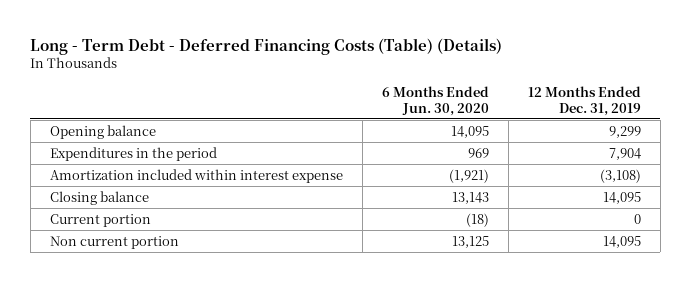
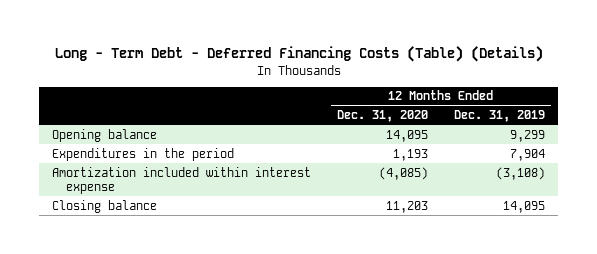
[381,86,489,116] 6 Months Ended Jun. 30, 2020 -> none
none -> [337,109,429,122] Dec. 31, 2020
[49,213,151,227] Current portion -> none
[49,235,179,249] Non current portion -> none

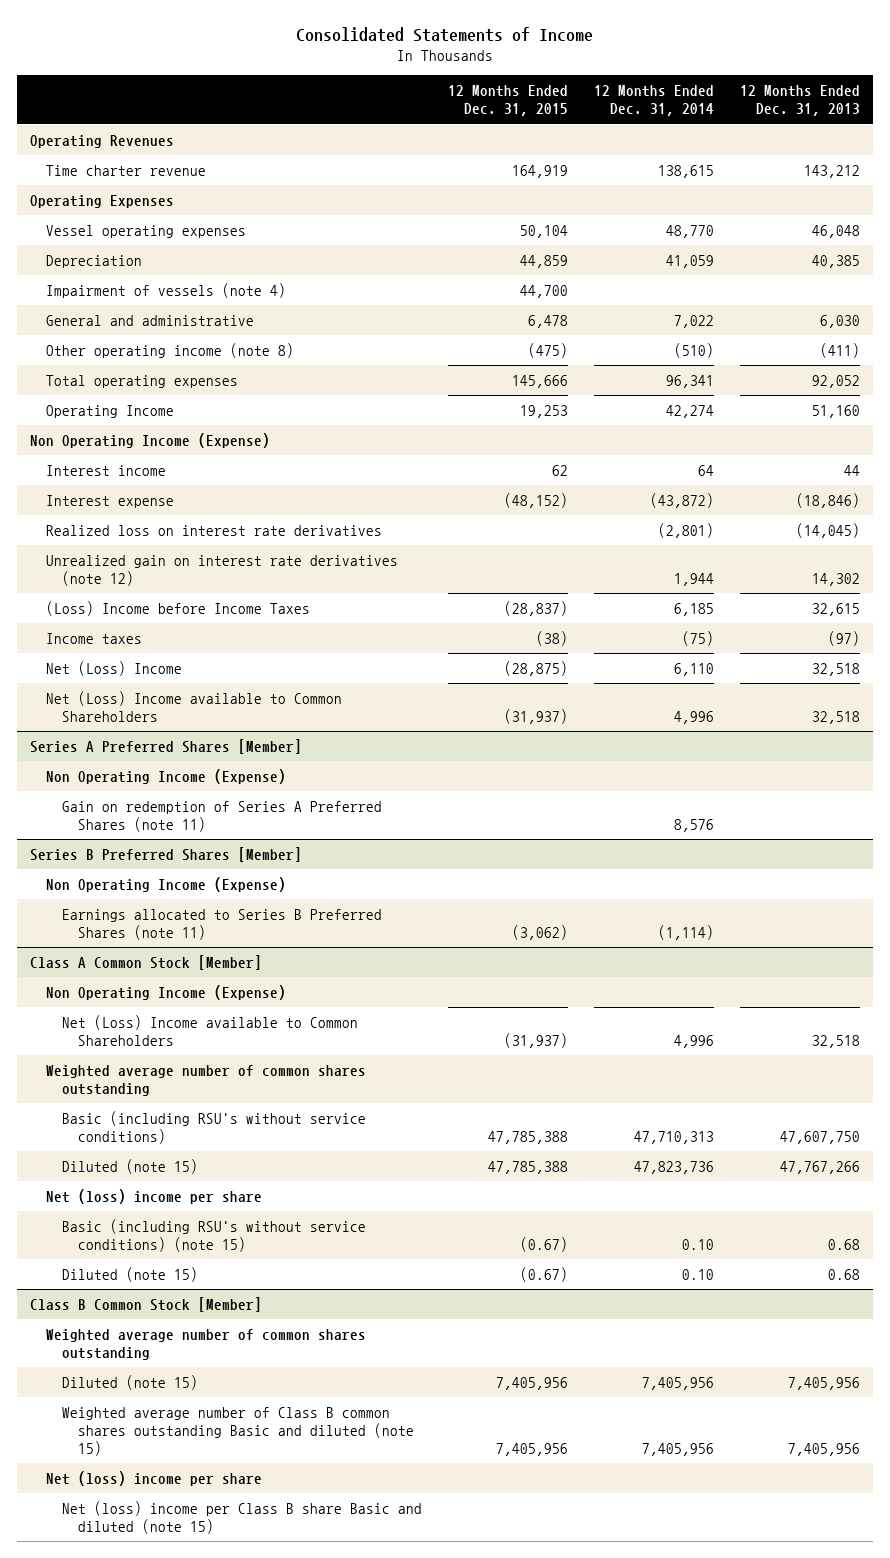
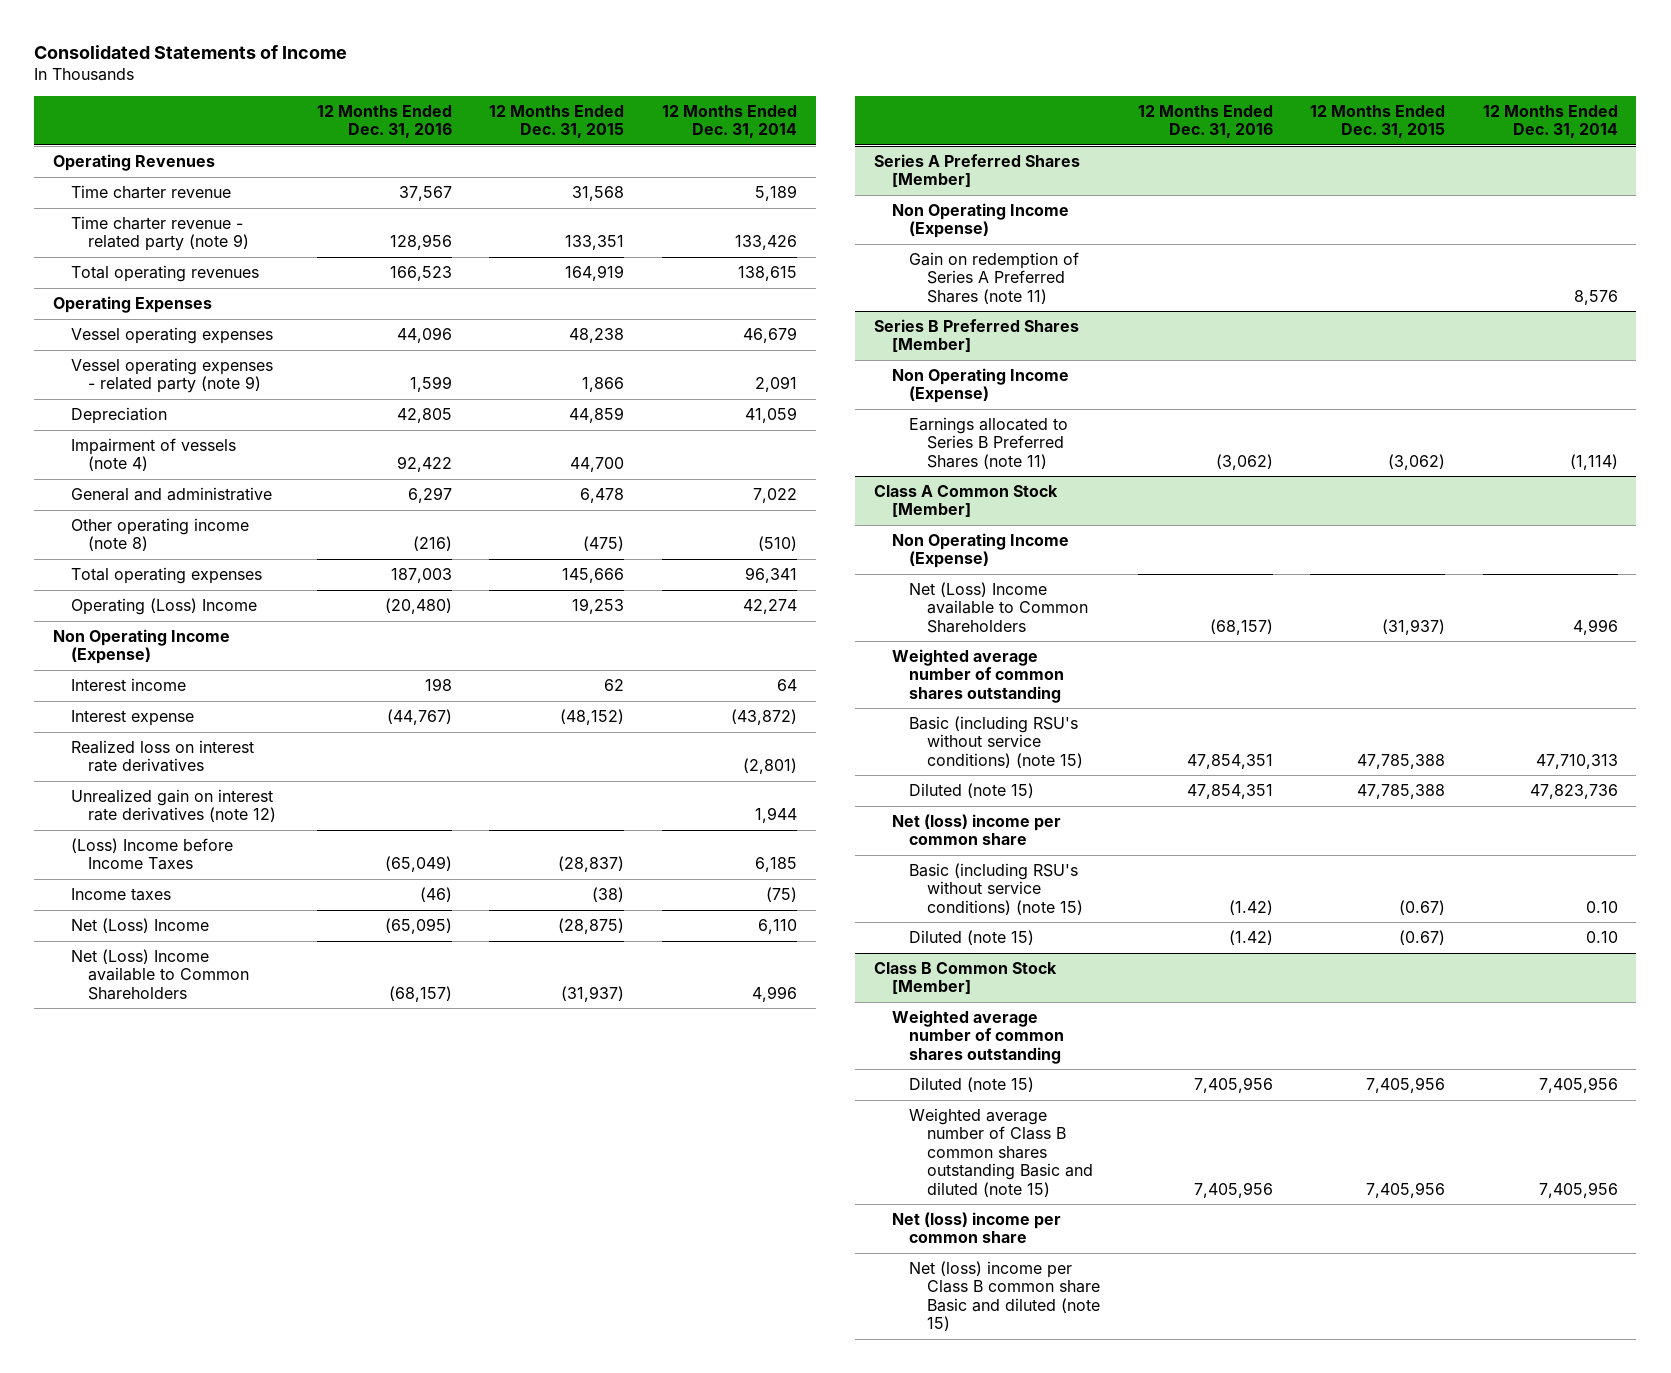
[739,85,860,117] 12 Months Ended Dec. 31, 2013 -> none
none -> [316,104,452,139] 12 Months Ended Dec. 31, 2016
[511,164,568,178] 164,919 -> [572,186,625,202] 31,568
[657,164,714,178] 138,615 -> [754,185,797,202] 5,189
none -> [70,216,250,252] Time charter revenue - related party (note 9)
none -> [70,265,259,283] Total operating revenues
[519,224,568,238] 50,104 -> [569,328,625,344] 48,238
[665,224,714,238] 48,770 -> [742,327,797,344] 46,679
none -> [70,358,273,394] Vessel operating expenses - related party (note 9)
[45,404,174,418] Operating Income -> [70,598,257,616] Operating (Loss) Income
[62,1110,367,1144] Basic (including RSU's without service conditions) -> [909,716,1084,768] Basic (including RSU's without service conditions) (note 15)
[45,1188,262,1204] Net (loss) income per share -> [891,814,1061,846] Net (loss) income per common share
[45,1470,262,1486] Net (loss) income per share -> [891,1212,1061,1244] Net (loss) income per common share
[62,1500,423,1534] Net (loss) income per Class B share Basic and diluted (note 15) -> [909,1261,1101,1332] Net (loss) income per Class B common share Basic and diluted (note 15)

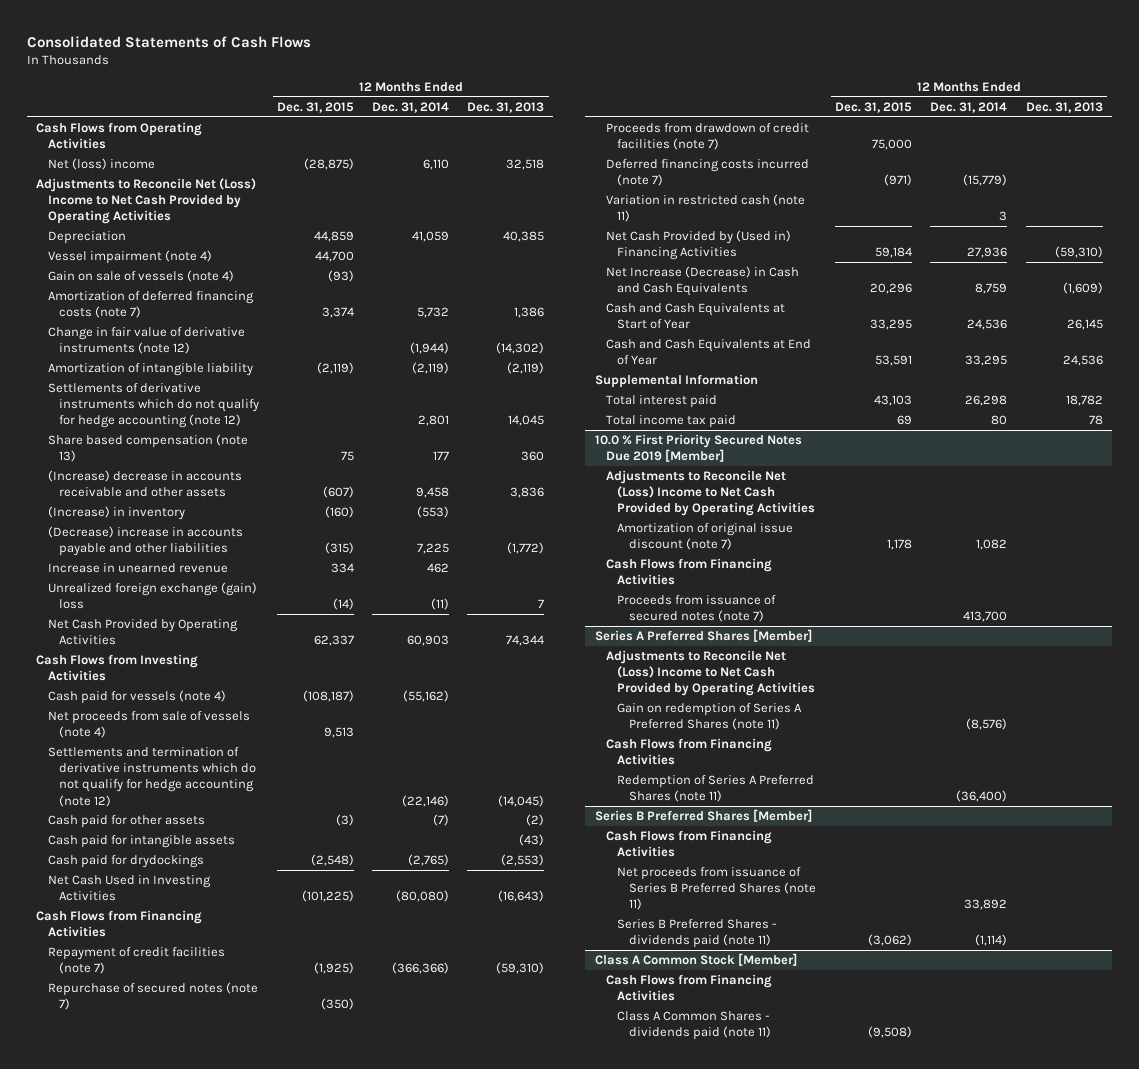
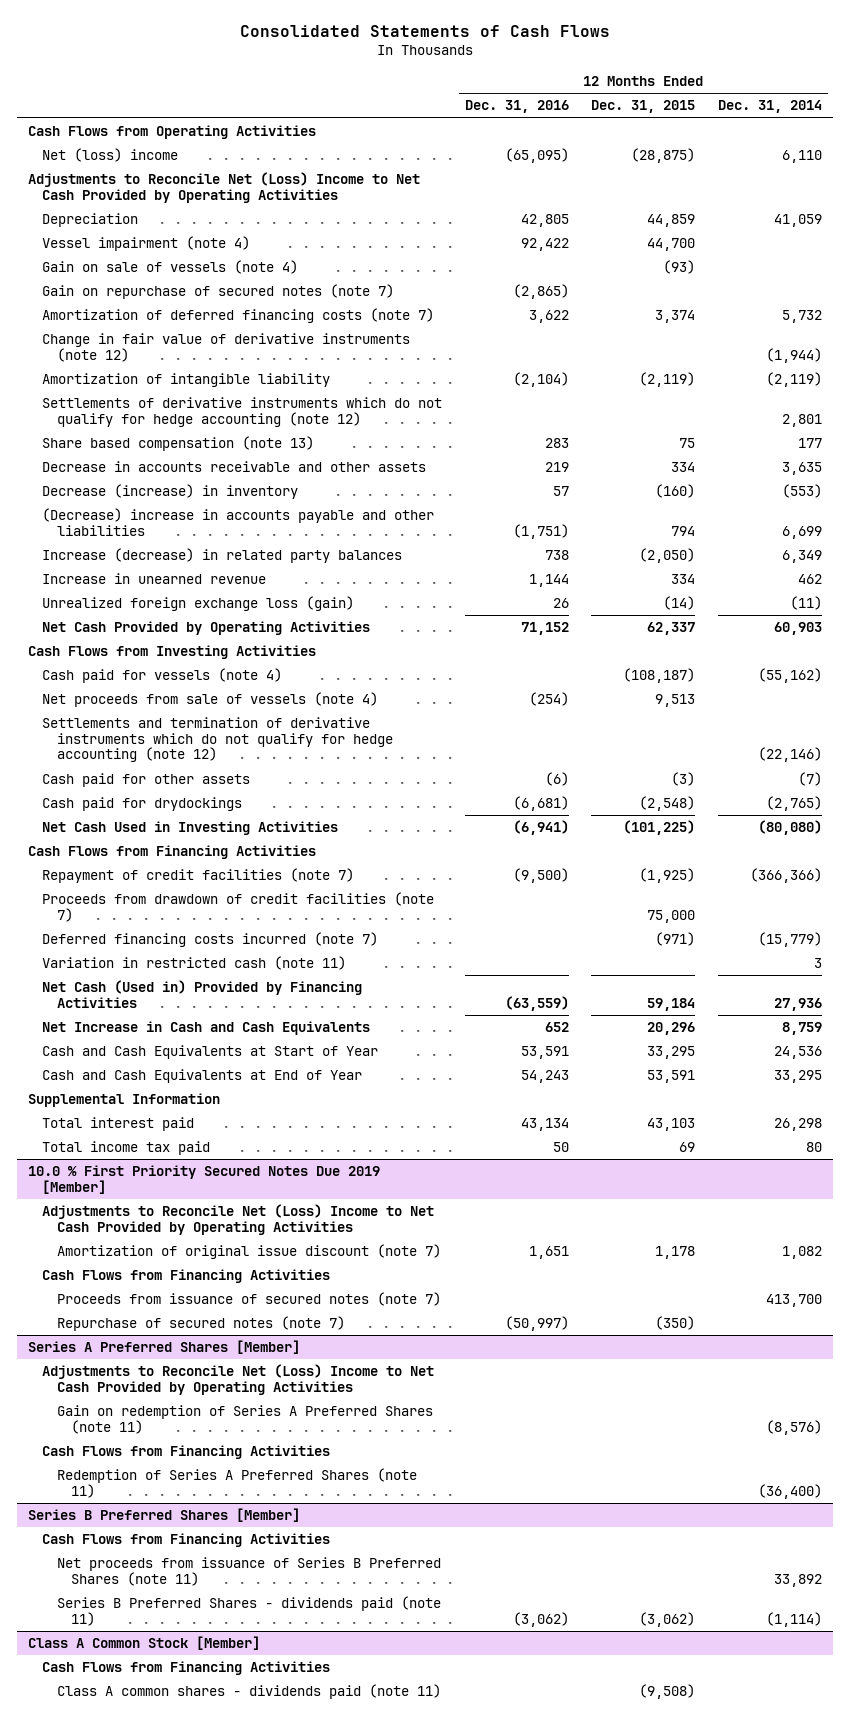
[467,101,545,113] Dec. 31, 2013 -> none
none -> [464,100,569,114] Dec. 31, 2016
none -> [42,284,395,300] Gain on repurchase of secured notes (note 7)
[47,469,242,498] (Increase) decrease in accounts receivable and other assets -> [42,461,427,473] Decrease in accounts receivable and other assets
[323,486,355,499] (607) -> [671,462,696,473] 334
[416,487,450,499] 9,458 -> [781,462,822,476] 3,635
[47,505,185,520] (Increase) in inventory -> [42,484,299,500] Decrease (increase) in inventory
[325,542,355,555] (315) -> [671,525,696,536] 794
[417,543,450,555] 7,225 -> [781,525,822,539] 6,699
none -> [42,548,403,564] Increase (decrease) in related party balances
[47,581,257,610] Unrealized foreign exchange (gain) loss -> [42,596,355,612] Unrealized foreign exchange loss (gain)
[47,834,235,848] Cash paid for intangible assets -> none
[47,981,258,1011] Repurchase of secured notes (note 7) -> none
[605,229,791,261] Net Cash Provided by (Used in) Financing Activities -> [42,980,363,1008] Net Cash (Used in) Provided by Financing Activities
[605,265,799,297] Net Increase (Decrease) in Cash and Cash Equivalents -> [42,1021,371,1036] Net Increase in Cash and Cash Equivalents
none -> [56,1316,345,1332] Repurchase of secured notes (note 7)
[617,1010,771,1041] Class A Common Shares - dividends paid (note 11) -> [56,1684,441,1700] Class A common shares - dividends paid (note 11)

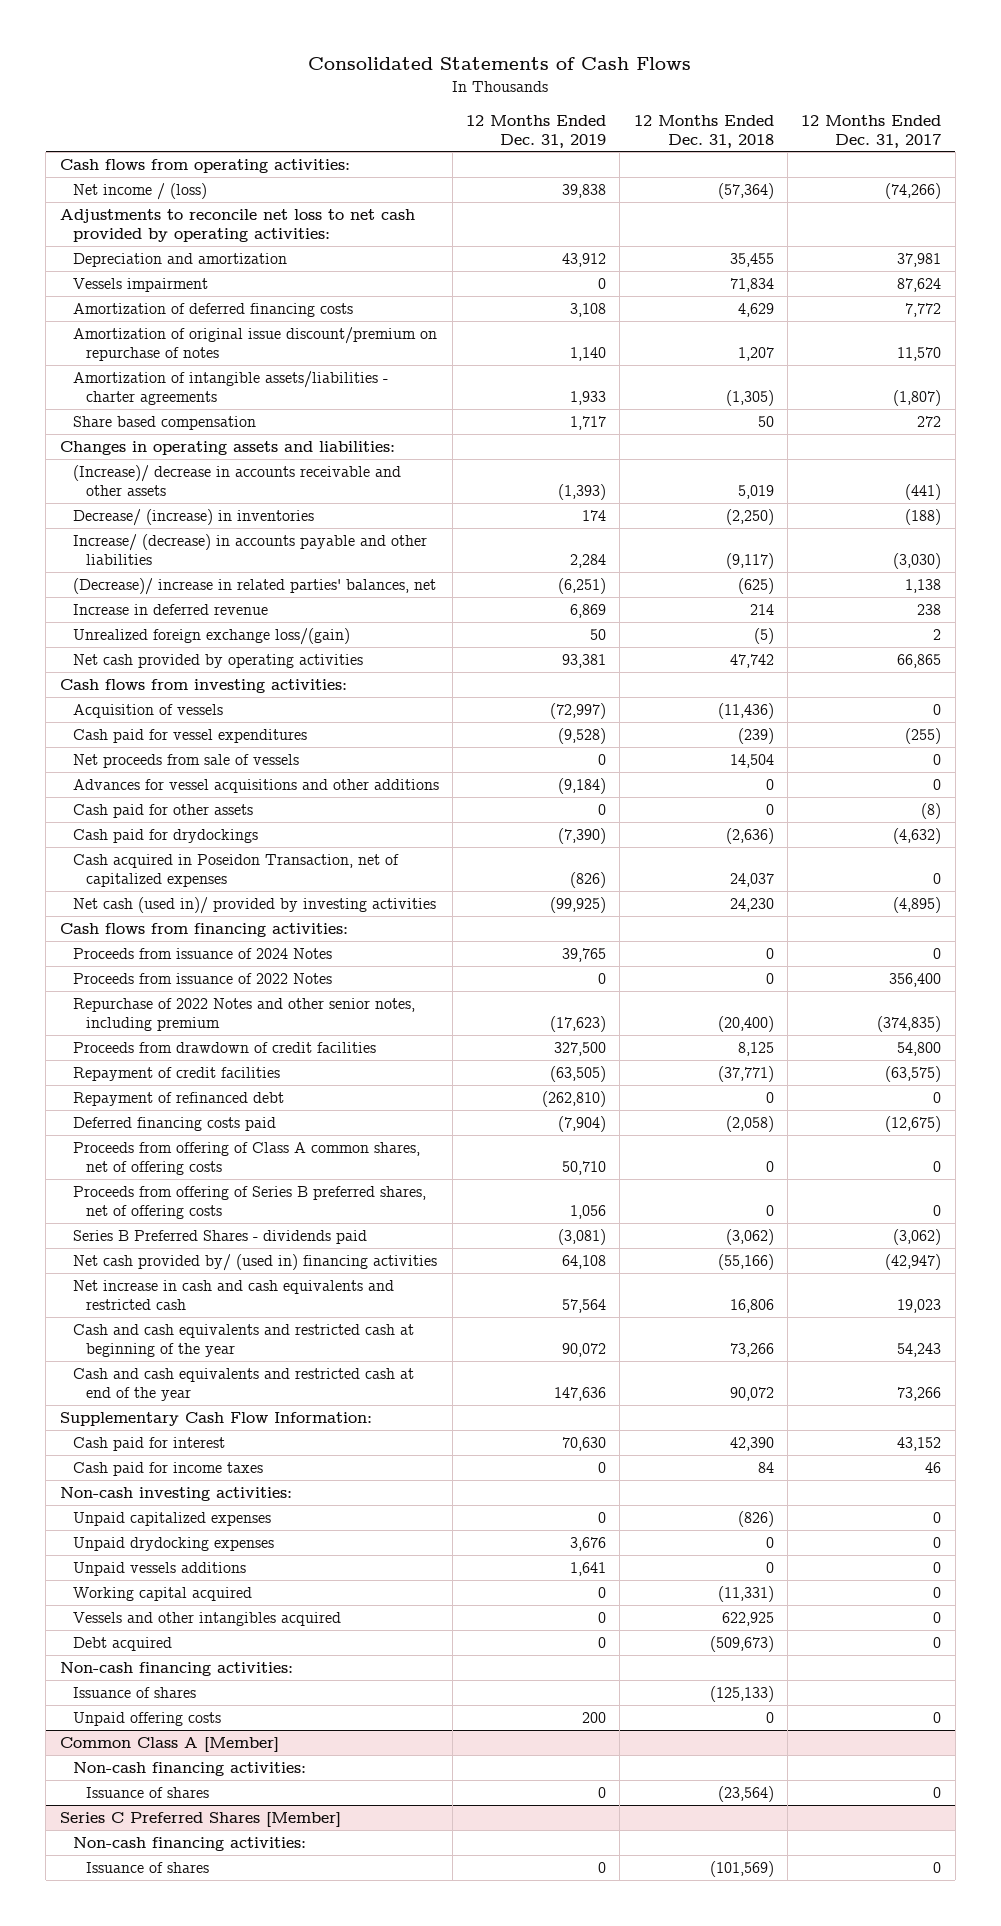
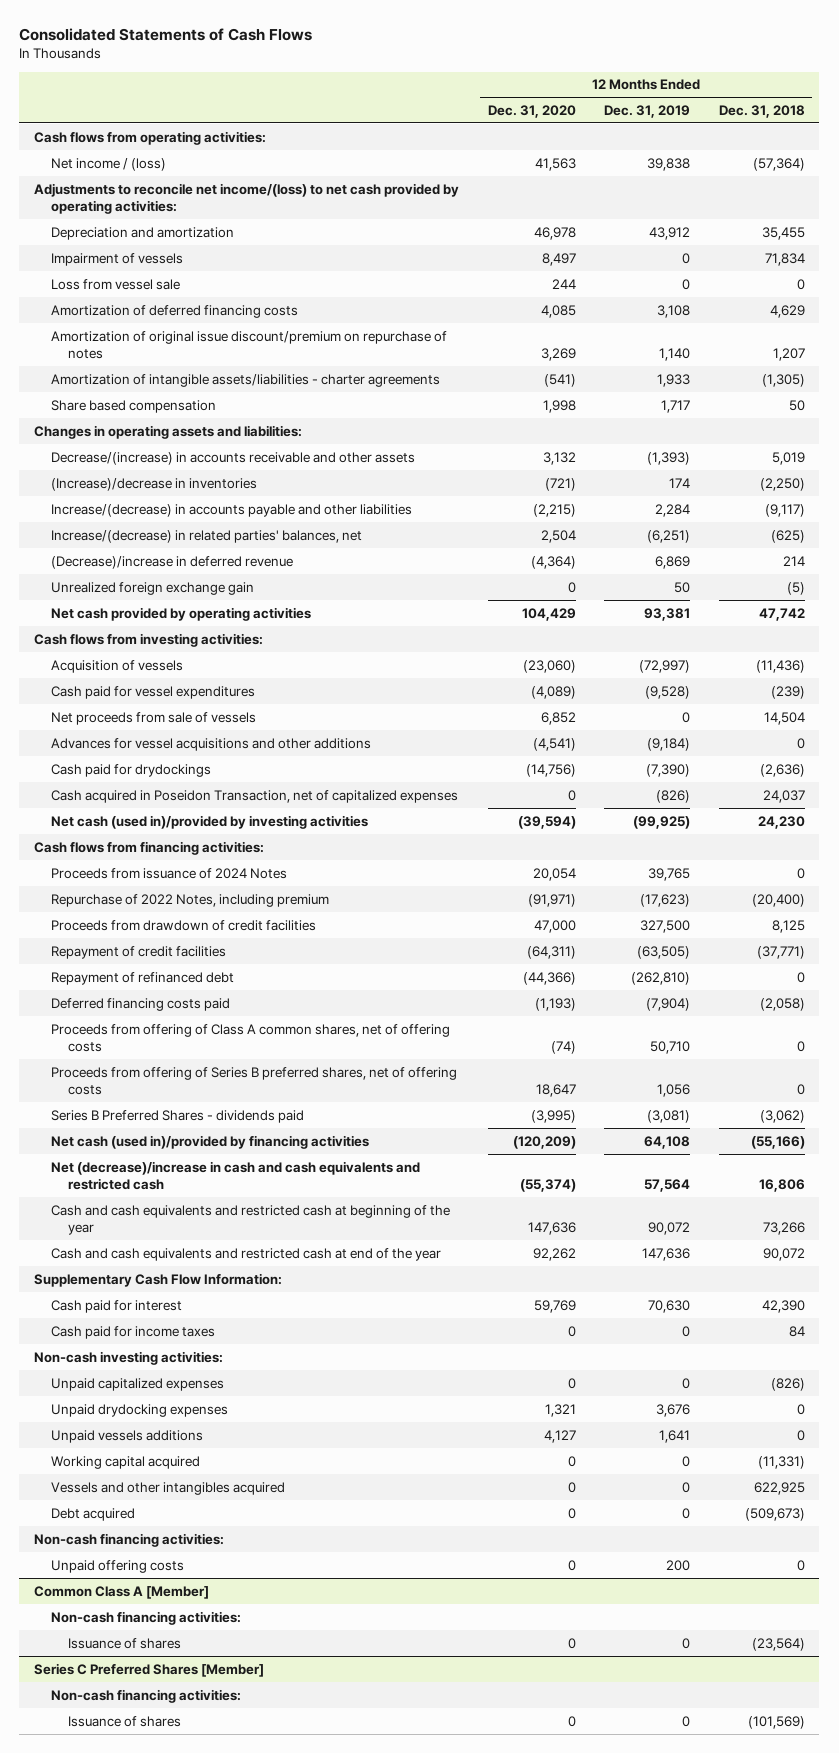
[801,114,942,148] 12 Months Ended Dec. 31, 2017 -> none
none -> [487,104,576,118] Dec. 31, 2020
[59,208,415,242] Adjustments to reconcile net loss to net cash provided by operating activities: -> [33,182,459,214] Adjustments to reconcile net income/(loss) to net cash provided by operating activities:
[72,277,208,292] Vessels impairment -> [51,252,184,266] Impairment of vessels
none -> [51,278,181,290] Loss from vessel sale
[72,464,401,496] (Increase)/ decrease in accounts receivable and other assets -> [51,451,416,465] Decrease/(increase) in accounts receivable and other assets
[72,508,314,526] Decrease/ (increase) in inventories -> [51,477,258,491] (Increase)/decrease in inventories
[72,533,427,565] Increase/ (decrease) in accounts payable and other liabilities -> [51,503,413,517] Increase/(decrease) in accounts payable and other liabilities
[72,577,436,595] (Decrease)/ increase in related parties' balances, net -> [51,529,363,543] Increase/(decrease) in related parties' balances, net
[72,603,268,615] Increase in deferred revenue -> [51,555,294,569] (Decrease)/increase in deferred revenue
[72,627,350,645] Unrealized foreign exchange loss/(gain) -> [51,581,255,595] Unrealized foreign exchange gain
[72,803,253,818] Cash paid for other assets -> none
[72,896,436,914] Net cash (used in)/ provided by investing activities -> [51,814,369,829] Net cash (used in)/provided by investing activities
[72,972,332,984] Proceeds from issuance of 2022 Notes -> none
[72,997,415,1031] Repurchase of 2022 Notes and other senior notes, including premium -> [51,893,330,907] Repurchase of 2022 Notes, including premium
[72,1253,437,1271] Net cash provided by/ (used in) financing activities -> [51,1134,370,1149] Net cash (used in)/provided by financing activities
[72,1279,394,1310] Net increase in cash and cash equivalents and restricted cash -> [51,1160,421,1190] Net (decrease)/increase in cash and cash equivalents and restricted cash
[72,1686,196,1698] Issuance of shares -> none

